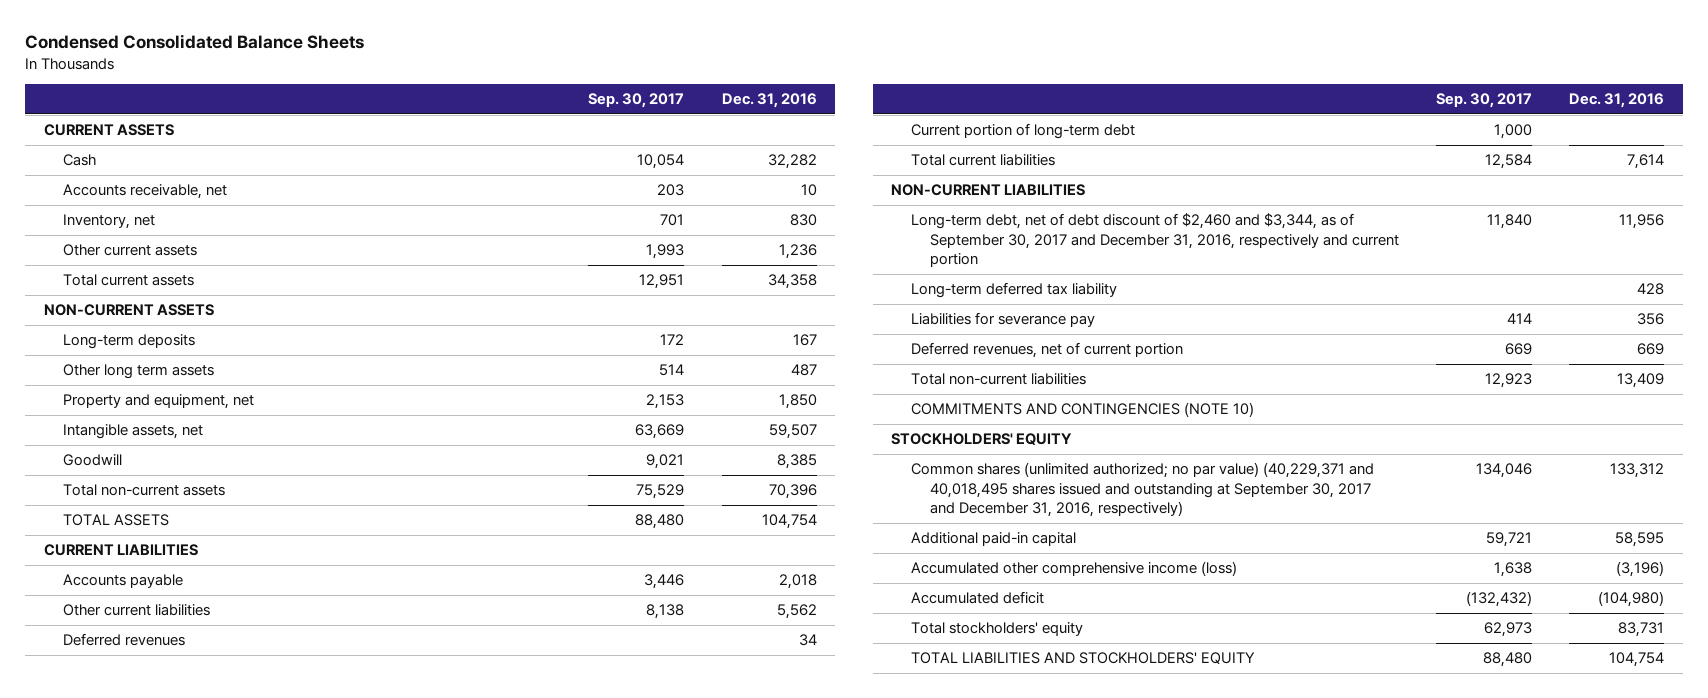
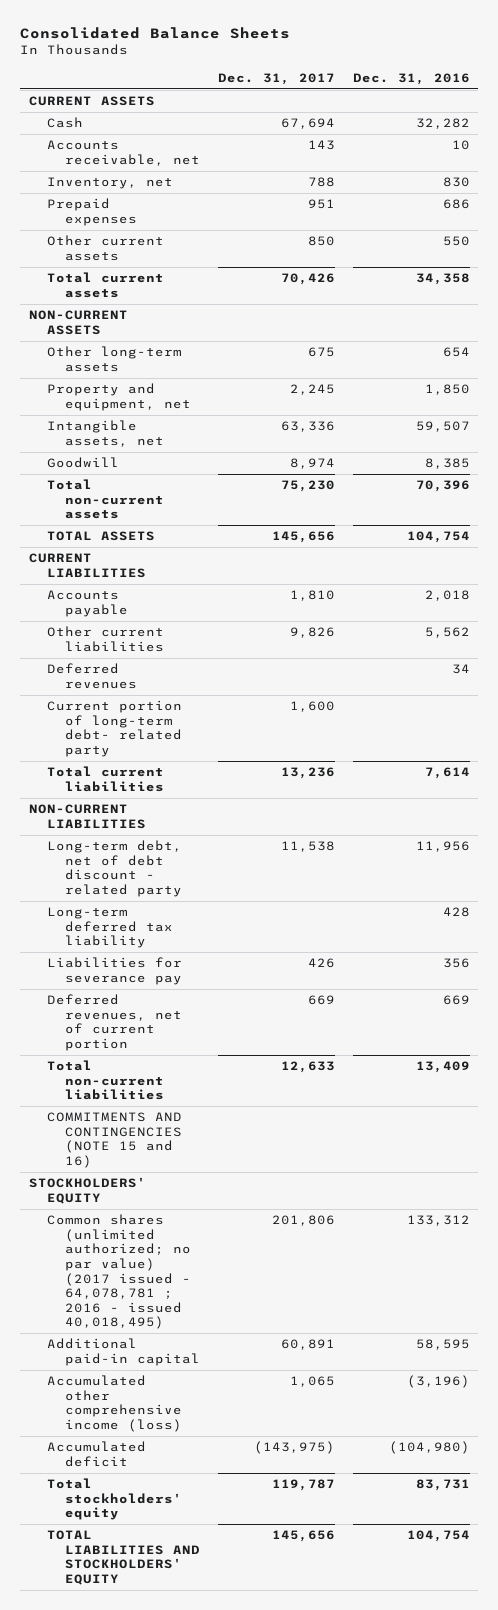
[24,34,364,50] Condensed Consolidated Balance Sheets -> [19,27,290,40] Consolidated Balance Sheets
[588,93,685,109] Sep. 30, 2017 -> none
none -> [217,72,335,85] Dec. 31, 2017
none -> [46,198,138,226] Prepaid expenses
[778,244,817,260] 1,236 -> [442,236,470,247] 550
[62,334,195,350] Long-term deposits -> none
[62,364,214,380] Other long term assets -> [46,346,182,372] Other long-term assets
[790,364,817,377] 487 -> [442,347,470,358] 654
[910,123,1135,140] Current portion of long-term debt -> [46,700,183,757] Current portion of long-term debt- related party
[910,213,1400,268] Long-term debt, net of debt discount of $2,460 and $3,344, as of September 30, 2017 and December 31, 2016, respectively and current portion -> [46,840,183,897] Long-term debt, net of debt discount - related party
[910,402,1254,418] COMMITMENTS AND CONTINGENCIES (NOTE 10) -> [46,1112,183,1168] COMMITMENTS AND CONTINGENCIES (NOTE 15 and 16)
[910,462,1374,518] Common shares (unlimited authorized; no par value) (40,229,371 and 40,018,495 shares issued and outstanding at September 30, 2017 and December 31, 2016, respectively) -> [46,1214,192,1330] Common shares (unlimited authorized; no par value) (2017 issued - 64,078,781 ; 2016 - issued 40,018,495)

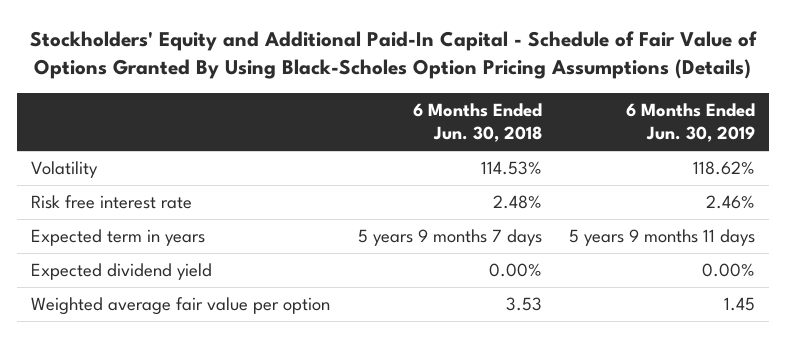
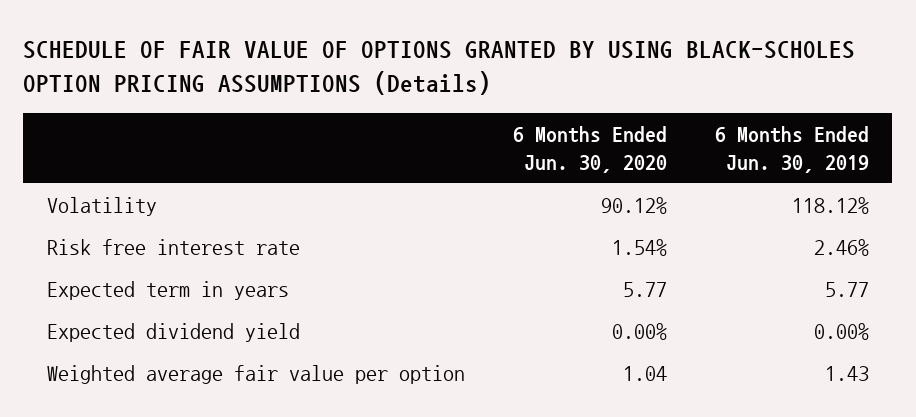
[30,30,758,80] Stockholders' Equity and Additional Paid-In Capital - Schedule of Fair Value of Options Granted By Using Black-Scholes Option Pricing Assumptions (Details) -> [23,41,856,96] SCHEDULE OF FAIR VALUE OF OPTIONS GRANTED BY USING BLACK-SCHOLES OPTION PRICING ASSUMPTIONS (Details)
[412,102,542,143] 6 Months Ended Jun. 30, 2018 -> none
none -> [512,125,667,173] 6 Months Ended Jun. 30, 2020
[693,160,756,175] 118.62% -> [791,196,869,214] 118.12%
[569,228,756,246] 5 years 9 months 11 days -> [824,281,869,297] 5.77
[724,296,756,311] 1.45 -> [824,365,869,381] 1.43

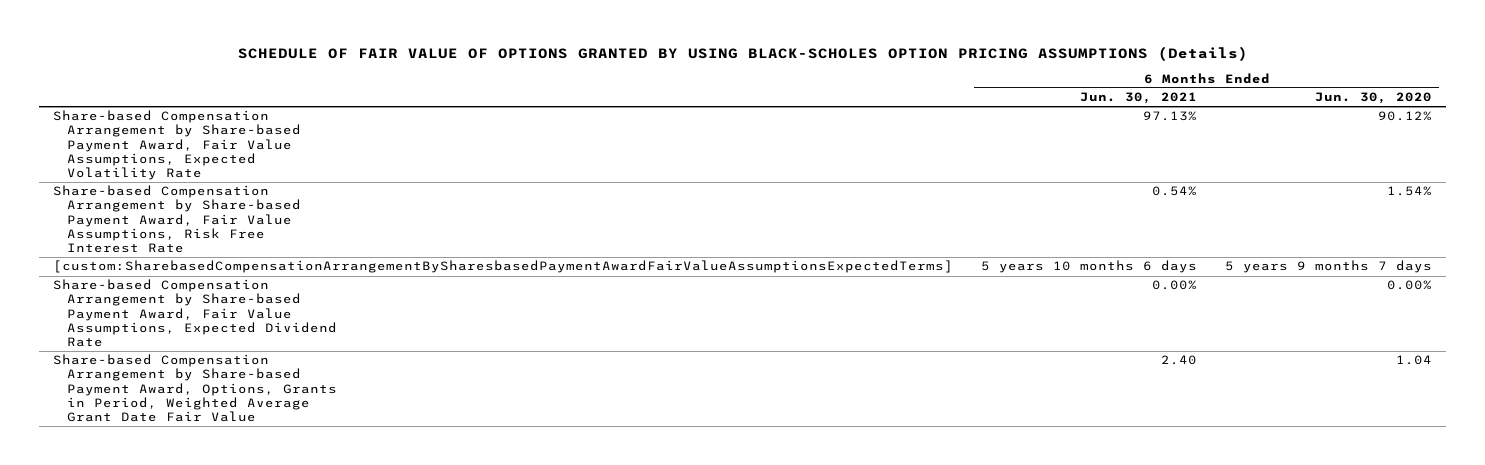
[714,125,869,173] 6 Months Ended Jun. 30, 2019 -> none
none -> [1080,92,1198,105] Jun. 30, 2021
[47,280,290,300] Expected term in years -> none
[47,196,158,216] Volatility -> [53,110,301,180] Share-based Compensation Arrangement by Share-based Payment Award, Fair Value Assumptions, Expected Volatility Rate
[47,238,301,255] Risk free interest rate -> [53,185,301,253] Share-based Compensation Arrangement by Share-based Payment Award, Fair Value Assumptions, Risk Free Interest Rate
none -> [53,260,954,274] [custom:SharebasedCompensationArrangementBySharesbasedPaymentAwardFairValueAssumptionsExpectedTerms]
[47,322,301,342] Expected dividend yield -> [53,279,337,347] Share-based Compensation Arrangement by Share-based Payment Award, Fair Value Assumptions, Expected Dividend Rate
[47,364,466,384] Weighted average fair value per option -> [53,354,337,422] Share-based Compensation Arrangement by Share-based Payment Award, Options, Grants in Period, Weighted Average Grant Date Fair Value

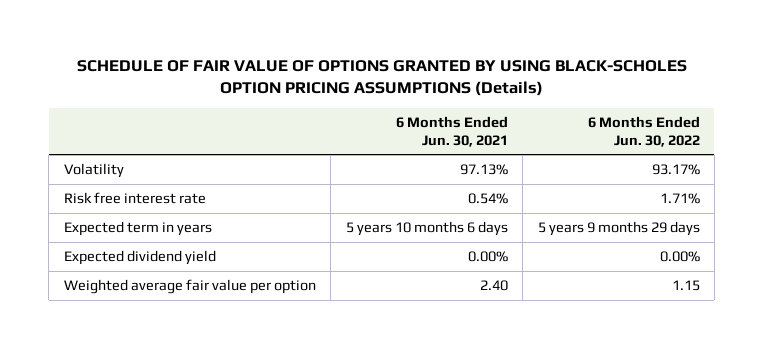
[1314,92,1432,105] Jun. 30, 2020 -> none
none -> [587,115,700,147] 6 Months Ended Jun. 30, 2022
[53,110,301,180] Share-based Compensation Arrangement by Share-based Payment Award, Fair Value Assumptions, Expected Volatility Rate -> [63,163,124,179] Volatility
[53,185,301,253] Share-based Compensation Arrangement by Share-based Payment Award, Fair Value Assumptions, Risk Free Interest Rate -> [63,192,206,205] Risk free interest rate
[53,260,954,274] [custom:SharebasedCompensationArrangementBySharesbasedPaymentAwardFairValueAssumptionsExpectedTerms] -> [63,221,212,237] Expected term in years
[53,279,337,347] Share-based Compensation Arrangement by Share-based Payment Award, Fair Value Assumptions, Expected Dividend Rate -> [63,250,216,266] Expected dividend yield
[53,354,337,422] Share-based Compensation Arrangement by Share-based Payment Award, Options, Grants in Period, Weighted Average Grant Date Fair Value -> [63,279,316,295] Weighted average fair value per option

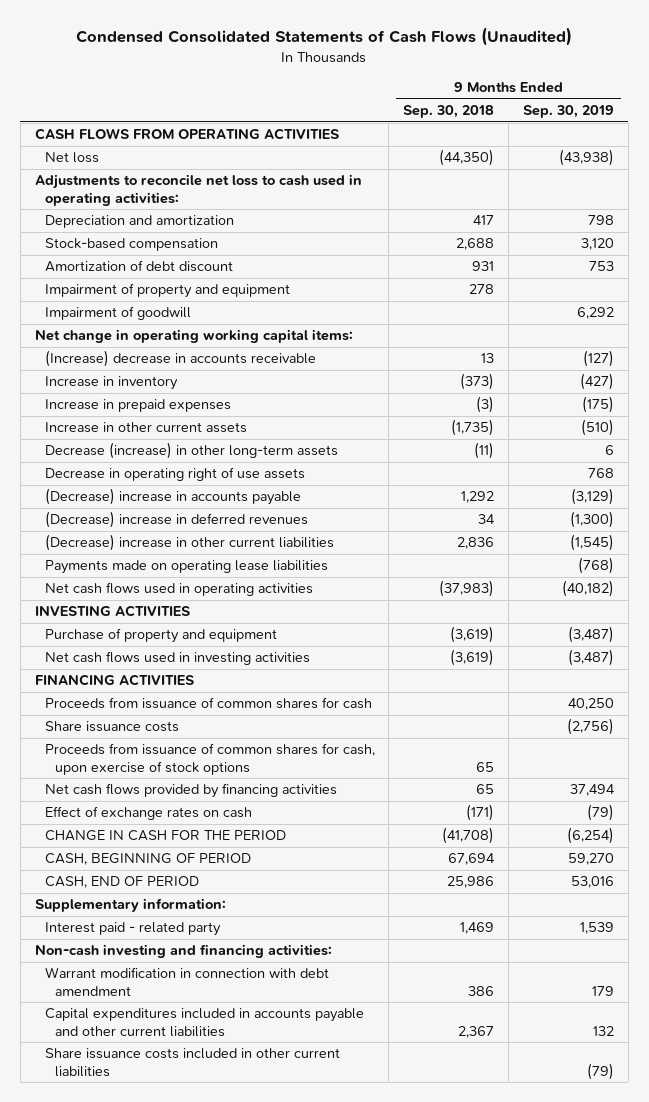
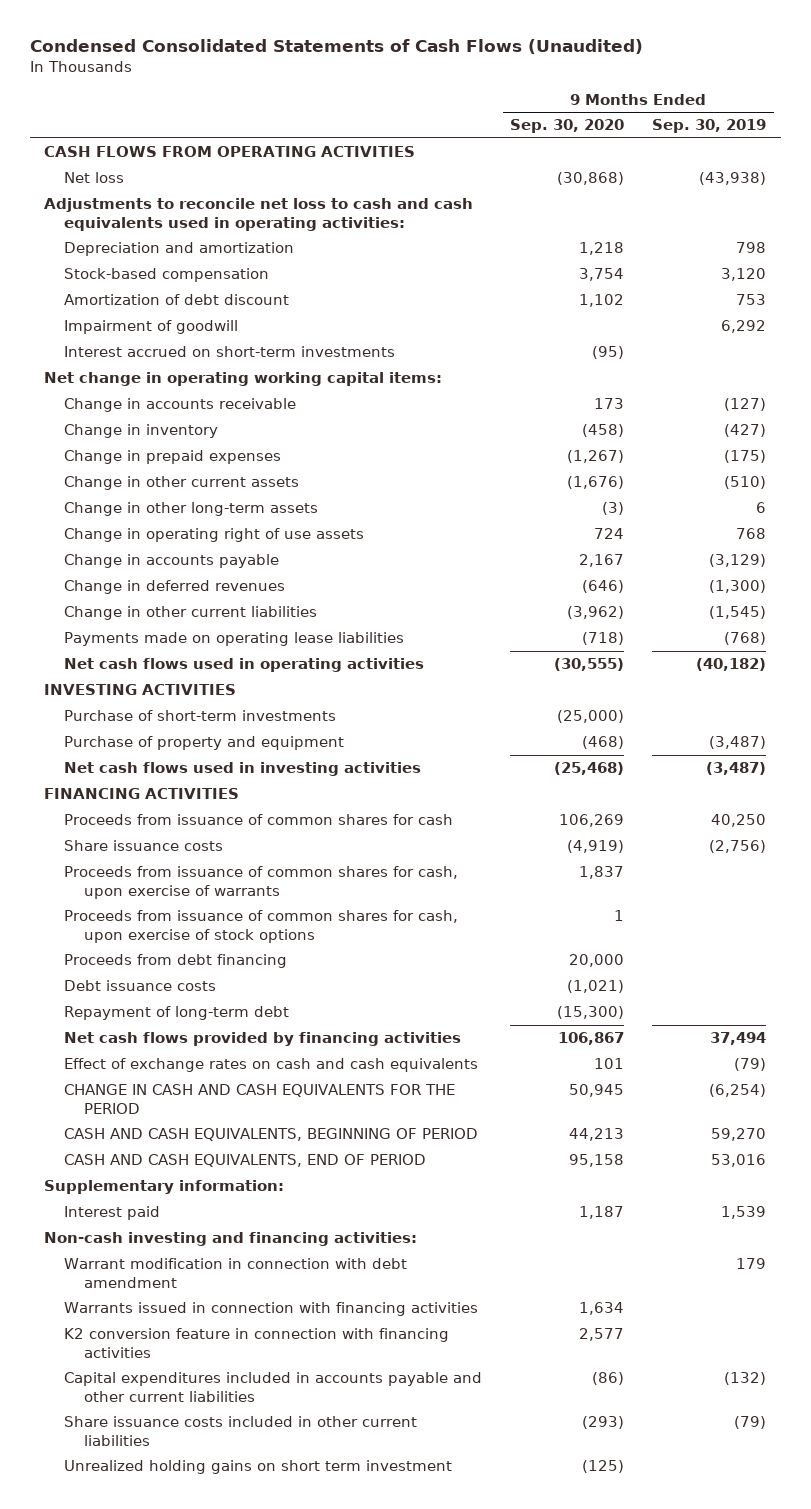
[403,105,495,119] Sep. 30, 2018 -> none
none -> [510,119,625,134] Sep. 30, 2020
[34,174,362,206] Adjustments to reconcile net loss to cash used in operating activities: -> [44,198,474,231] Adjustments to reconcile net loss to cash and cash equivalents used in operating activities:
[44,283,290,299] Impairment of property and equipment -> none
none -> [64,346,396,358] Interest accrued on short-term investments
[44,350,316,368] (Increase) decrease in accounts receivable -> [64,398,297,413] Change in accounts receivable
[44,376,178,391] Increase in inventory -> [64,424,219,439] Change in inventory
[44,399,231,413] Increase in prepaid expenses -> [64,450,282,465] Change in prepaid expenses
[44,422,247,434] Increase in other current assets -> [64,476,300,491] Change in other current assets
[44,442,338,460] Decrease (increase) in other long-term assets -> [64,502,319,517] Change in other long-term assets
[44,467,305,482] Decrease in operating right of use assets -> [64,528,365,543] Change in operating right of use assets
[44,488,301,506] (Decrease) increase in accounts payable -> [64,554,280,569] Change in accounts payable
[44,511,308,529] (Decrease) increase in deferred revenues -> [64,580,286,595] Change in deferred revenues
[44,534,334,552] (Decrease) increase in other current liabilities -> [64,606,318,621] Change in other current liabilities
none -> [64,710,337,722] Purchase of short-term investments
none -> [64,866,459,899] Proceeds from issuance of common shares for cash, upon exercise of warrants
none -> [64,954,288,969] Proceeds from debt financing
none -> [64,980,217,992] Debt issuance costs
none -> [64,1006,290,1021] Repayment of long-term debt
[44,806,252,821] Effect of exchange rates on cash -> [64,1058,479,1073] Effect of exchange rates on cash and cash equivalents
[44,830,286,842] CHANGE IN CASH FOR THE PERIOD -> [64,1084,456,1114] CHANGE IN CASH AND CASH EQUIVALENTS FOR THE PERIOD
[44,853,251,866] CASH, BEGINNING OF PERIOD -> [64,1128,479,1142] CASH AND CASH EQUIVALENTS, BEGINNING OF PERIOD
[44,876,199,889] CASH, END OF PERIOD -> [64,1154,427,1168] CASH AND CASH EQUIVALENTS, END OF PERIOD
[44,922,221,937] Interest paid - related party -> [64,1206,161,1221] Interest paid
none -> [64,1302,479,1317] Warrants issued in connection with financing activities
none -> [64,1328,450,1358] K2 conversion feature in connection with financing activities
[592,1025,614,1036] 132 -> [724,1372,767,1386] (132)
none -> [64,1460,453,1475] Unrealized holding gains on short term investment

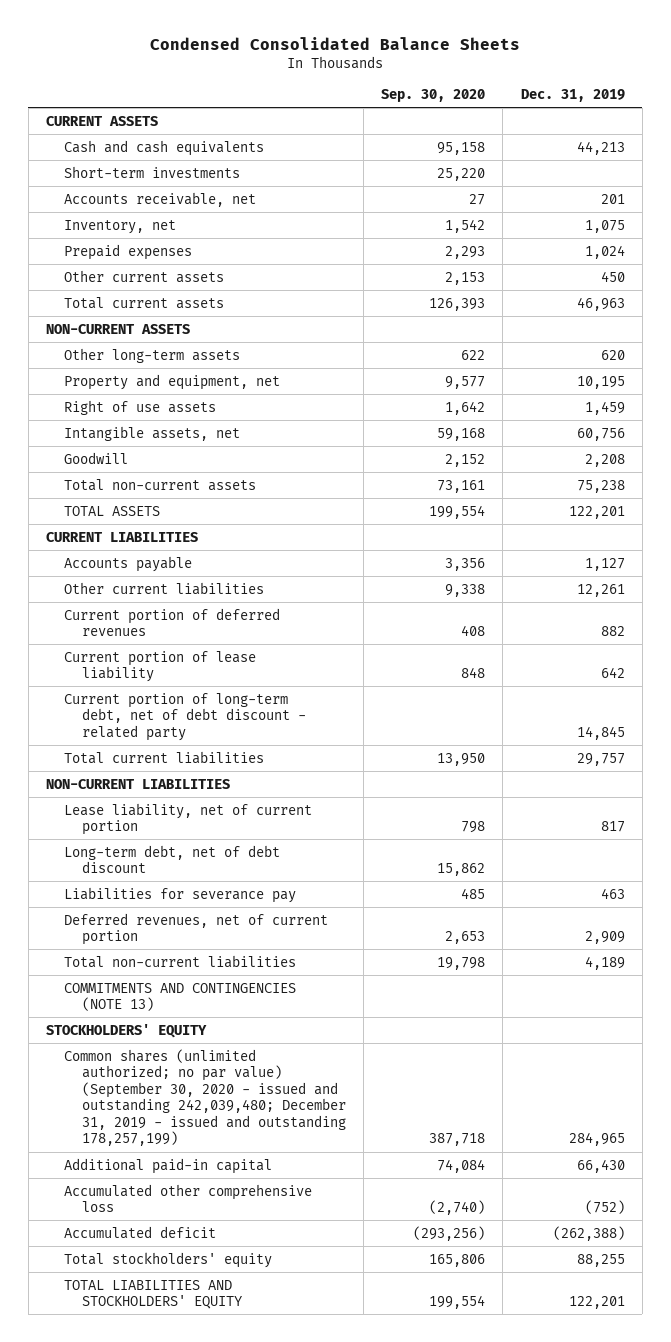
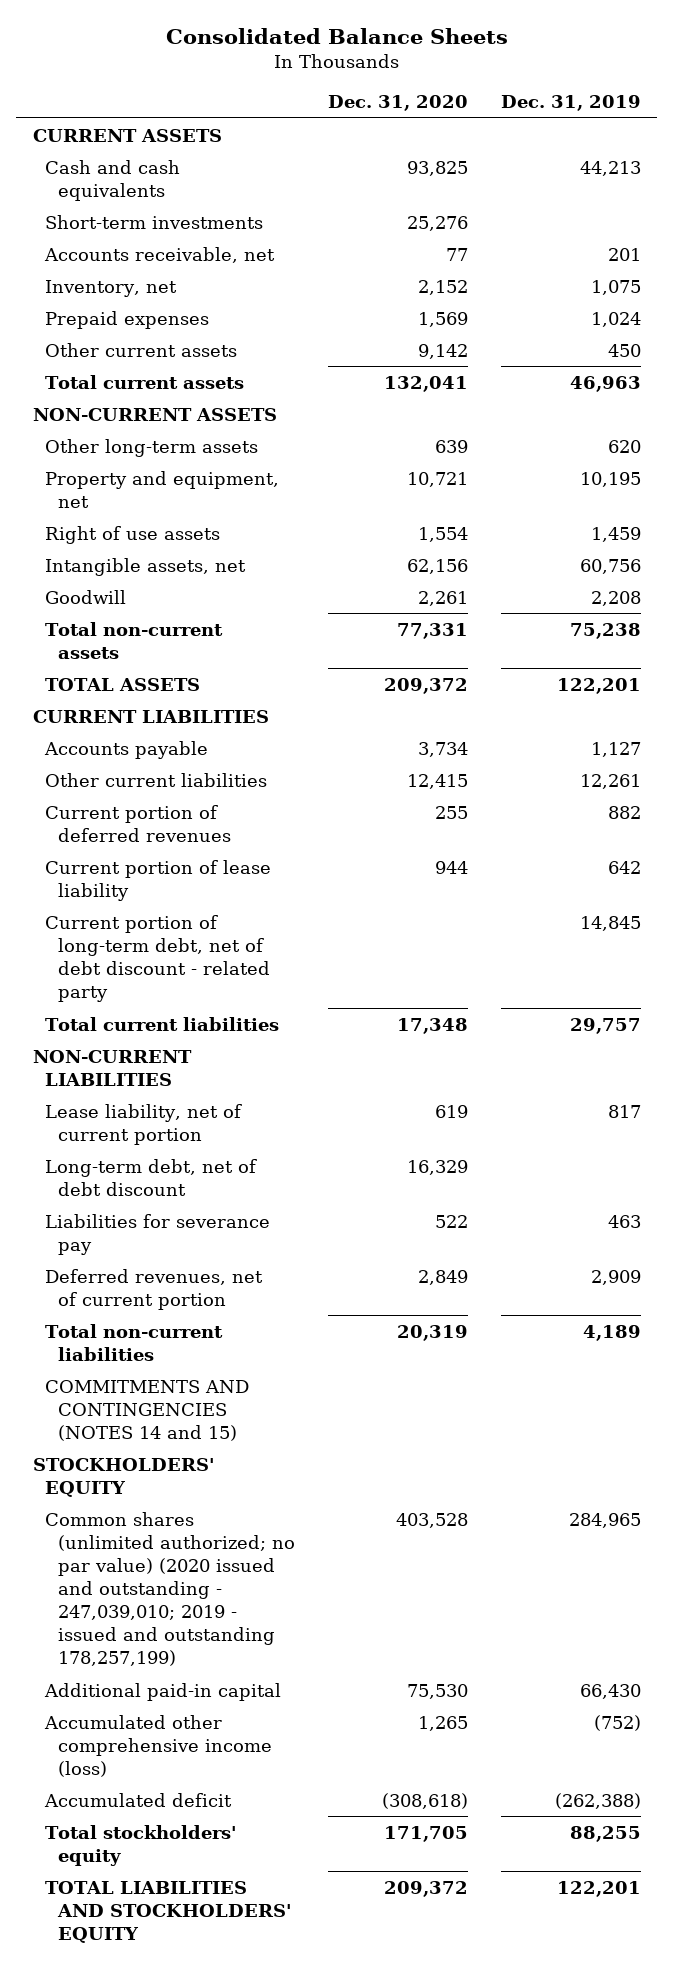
[150,36,521,50] Condensed Consolidated Balance Sheets -> [165,27,508,44] Consolidated Balance Sheets
[381,89,486,103] Sep. 30, 2020 -> none
none -> [327,95,468,112] Dec. 31, 2020
[64,982,297,1012] COMMITMENTS AND CONTINGENCIES (NOTE 13) -> [45,1379,250,1441] COMMITMENTS AND CONTINGENCIES (NOTES 14 and 15)
[64,1048,347,1147] Common shares (unlimited authorized; no par value) (September 30, 2020 - issued and outstanding 242,039,480; December 31, 2019 - issued and outstanding 178,257,199) -> [45,1511,295,1667] Common shares (unlimited authorized; no par value) (2020 issued and outstanding - 247,039,010; 2019 - issued and outstanding 178,257,199)
[64,1183,313,1213] Accumulated other comprehensive loss -> [44,1714,272,1777] Accumulated other comprehensive income (loss)

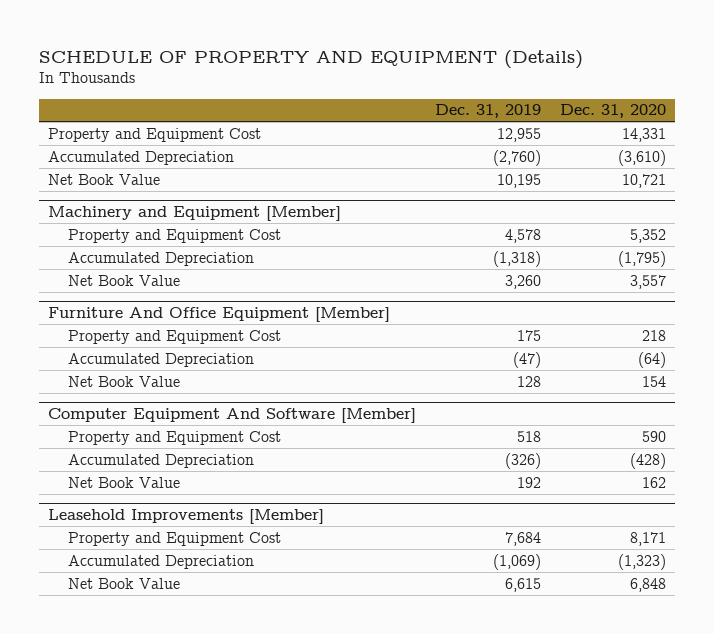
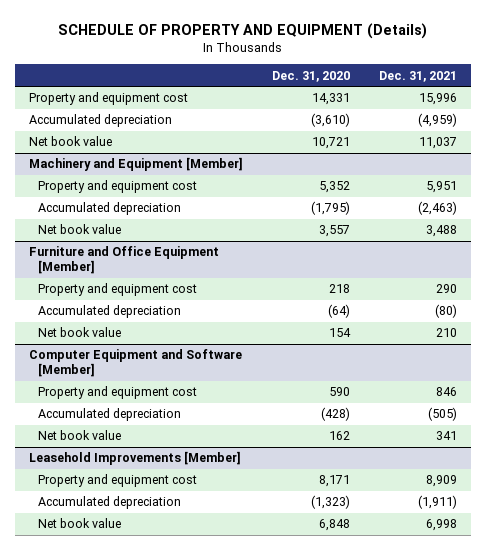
[435,104,542,119] Dec. 31, 2019 -> none
none -> [378,70,457,82] Dec. 31, 2021
[48,127,262,142] Property and Equipment Cost -> [29,92,189,106] Property and equipment cost
[48,150,235,165] Accumulated Depreciation -> [29,114,173,128] Accumulated depreciation
[48,173,161,185] Net Book Value -> [29,136,113,147] Net book value
[68,228,282,243] Property and Equipment Cost -> [38,180,198,194] Property and equipment cost
[68,251,255,266] Accumulated Depreciation -> [38,202,182,216] Accumulated depreciation
[68,274,181,286] Net Book Value -> [38,224,122,235] Net book value
[48,307,391,323] Furniture And Office Equipment [Member] -> [29,246,220,275] Furniture and Office Equipment [Member]
[68,329,282,344] Property and Equipment Cost -> [38,283,198,297] Property and equipment cost
[68,352,255,367] Accumulated Depreciation -> [38,305,182,319] Accumulated depreciation
[68,375,181,387] Net Book Value -> [38,327,122,338] Net book value
[48,408,417,424] Computer Equipment And Software [Member] -> [29,349,243,378] Computer Equipment and Software [Member]
[68,430,282,445] Property and Equipment Cost -> [38,386,198,400] Property and equipment cost
[68,453,255,468] Accumulated Depreciation -> [38,408,182,422] Accumulated depreciation
[68,476,181,488] Net Book Value -> [38,430,122,441] Net book value
[68,531,282,546] Property and Equipment Cost -> [38,474,198,488] Property and equipment cost
[68,554,255,569] Accumulated Depreciation -> [38,496,182,510] Accumulated depreciation
[68,577,181,589] Net Book Value -> [38,518,122,529] Net book value

